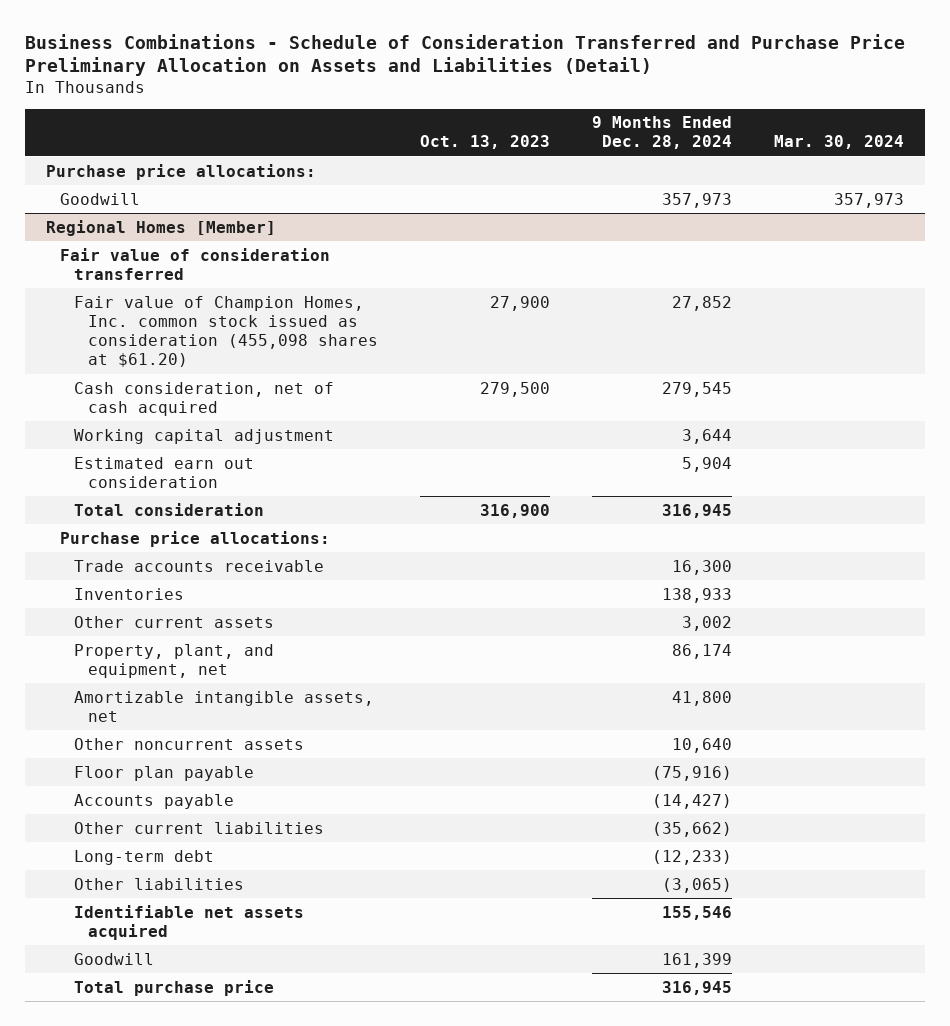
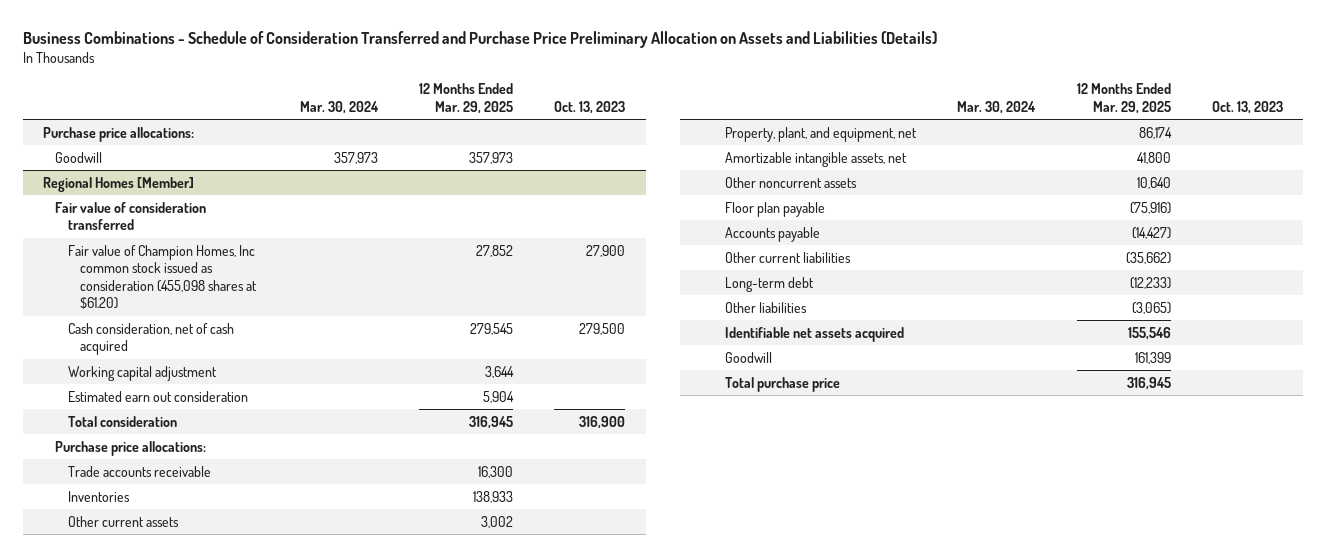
[24,33,905,77] Business Combinations - Schedule of Consideration Transferred and Purchase Price Preliminary Allocation on Assets and Liabilities (Detail) -> [22,31,937,49] Business Combinations - Schedule of Consideration Transferred and Purchase Price Preliminary Allocation on Assets and Liabilities (Details)
[592,116,733,150] 9 Months Ended Dec. 28, 2024 -> none
none -> [419,83,514,114] 12 Months Ended Mar. 29, 2025
[74,295,379,368] Fair value of Champion Homes, Inc. common stock issued as consideration (455,098 shares at $61.20) -> [67,244,258,310] Fair value of Champion Homes, Inc common stock issued as consideration (455,098 shares at $61.20)

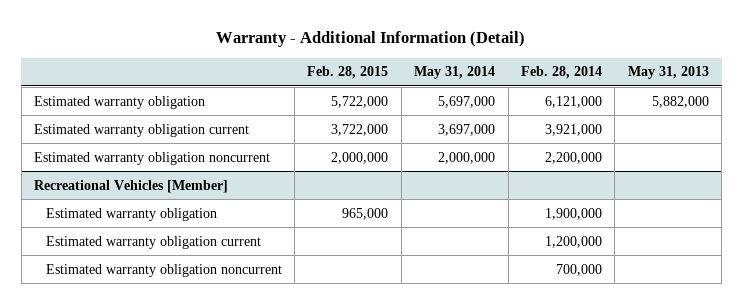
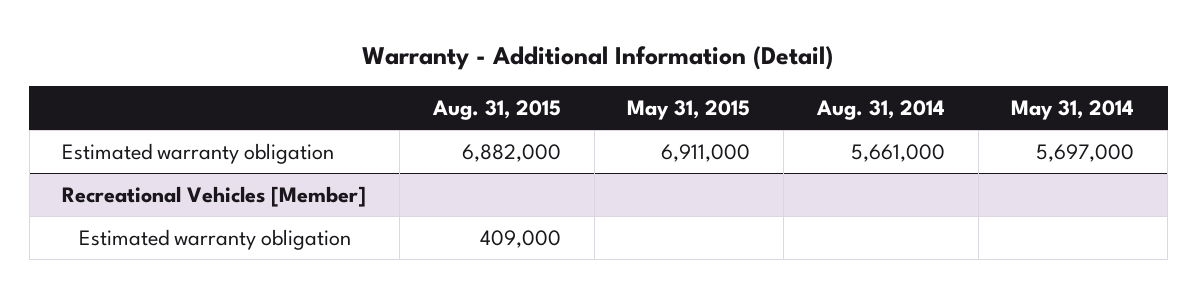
[307,66,389,80] Feb. 28, 2015 -> none
[521,66,603,80] Feb. 28, 2014 -> none
[627,66,709,80] May 31, 2013 -> none
none -> [431,99,561,120] Aug. 31, 2015
none -> [627,99,751,120] May 31, 2015
none -> [815,99,945,120] Aug. 31, 2014
[34,123,250,137] Estimated warranty obligation current -> none
[34,151,271,165] Estimated warranty obligation noncurrent -> none
[45,235,261,249] Estimated warranty obligation current -> none
[45,263,282,277] Estimated warranty obligation noncurrent -> none

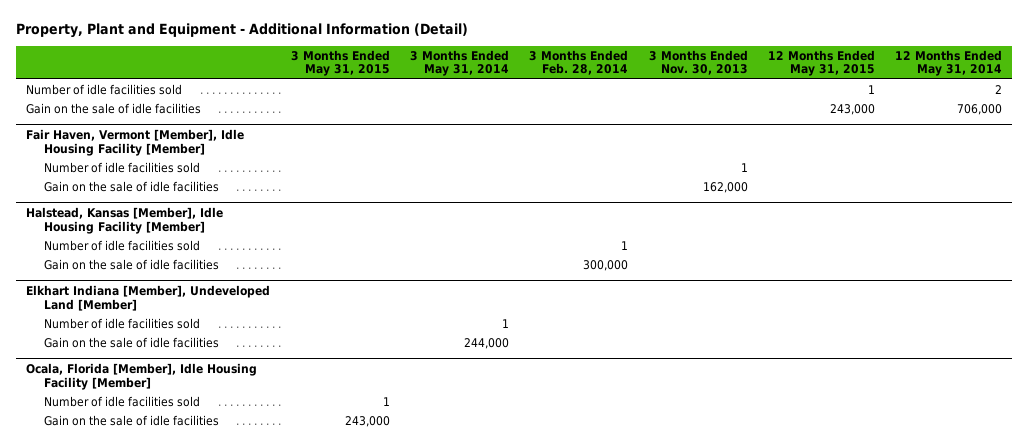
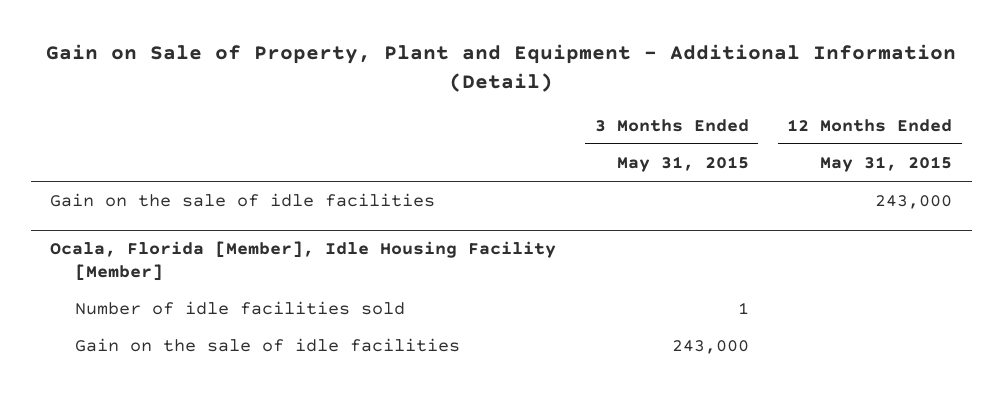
[16,23,469,39] Property, Plant and Equipment - Additional Information (Detail) -> [46,44,957,93] Gain on Sale of Property, Plant and Equipment - Additional Information (Detail)
[410,49,510,77] 3 Months Ended May 31, 2014 -> none
[529,49,629,76] 3 Months Ended Feb. 28, 2014 -> none
[648,49,748,76] 3 Months Ended Nov. 30, 2013 -> none
[895,49,1003,77] 12 Months Ended May 31, 2014 -> none
[26,83,183,95] Number of idle facilities sold -> none
[26,128,245,156] Fair Haven, Vermont [Member], Idle Housing Facility [Member] -> none
[44,161,201,173] Number of idle facilities sold -> none
[44,180,220,192] Gain on the sale of idle facilities -> none
[26,206,224,234] Halstead, Kansas [Member], Idle Housing Facility [Member] -> none
[44,239,201,251] Number of idle facilities sold -> none
[44,258,220,270] Gain on the sale of idle facilities -> none
[26,284,271,311] Elkhart Indiana [Member], Undeveloped Land [Member] -> none
[44,317,201,329] Number of idle facilities sold -> none
[44,336,220,348] Gain on the sale of idle facilities -> none

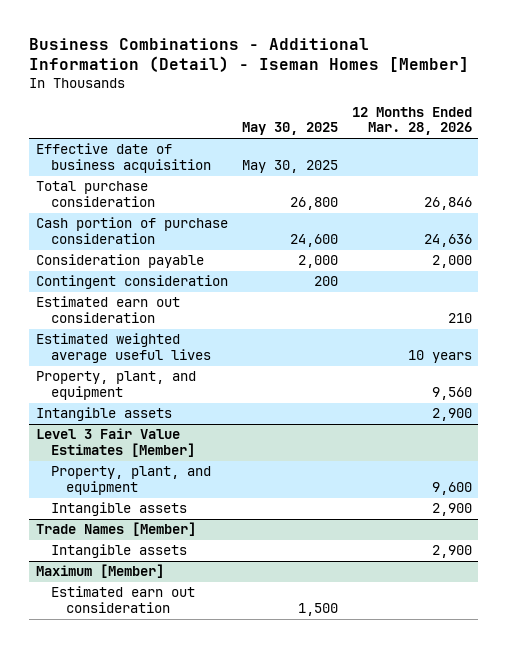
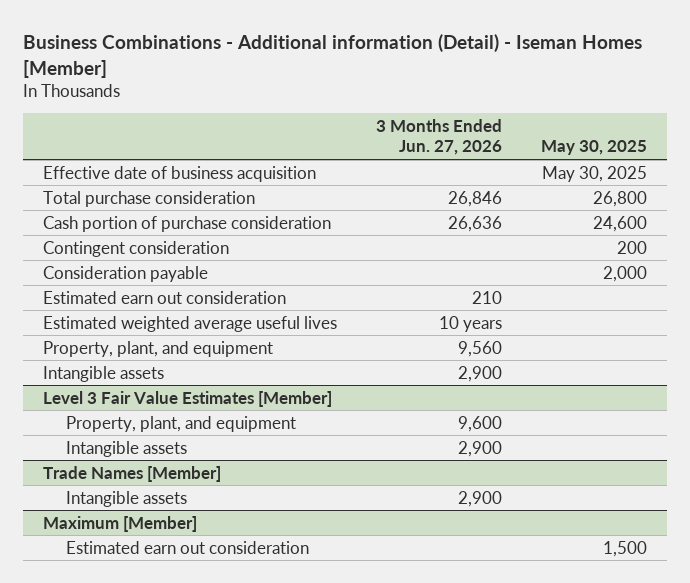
[29,37,470,73] Business Combinations - Additional Information (Detail) - Iseman Homes [Member] -> [23,34,643,78] Business Combinations - Additional information (Detail) - Iseman Homes [Member]
[351,106,472,136] 12 Months Ended Mar. 28, 2026 -> none
none -> [376,118,503,156] 3 Months Ended Jun. 27, 2026
[36,254,205,269] Consideration payable -> [43,265,209,282] Consideration payable

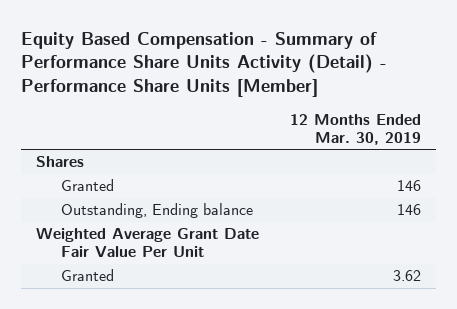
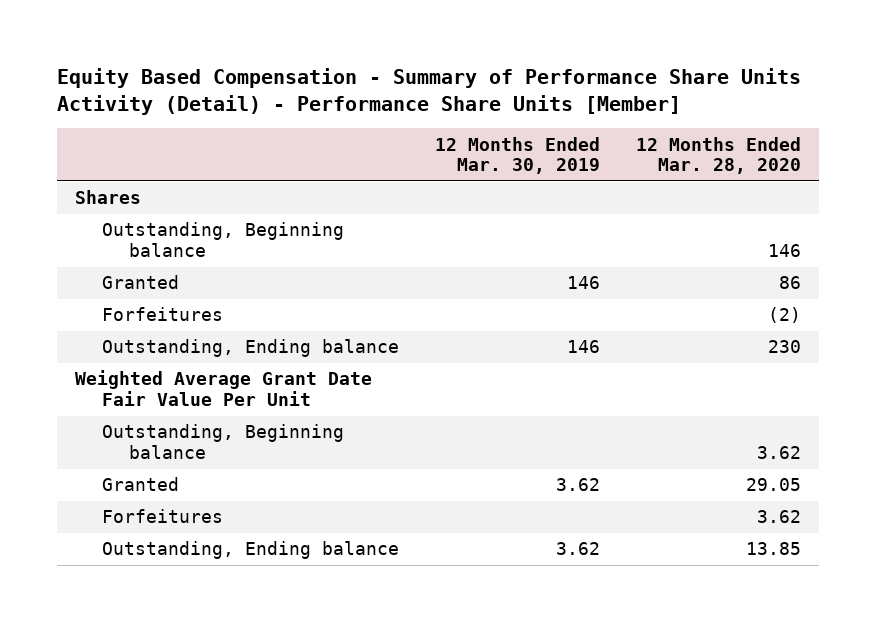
none -> [635,136,801,175] 12 Months Ended Mar. 28, 2020
none -> [101,222,344,257] Outstanding, Beginning balance
none -> [101,307,223,322] Forfeitures
none -> [101,424,344,459] Outstanding, Beginning balance
none -> [101,509,223,524] Forfeitures
none -> [101,541,399,560] Outstanding, Ending balance

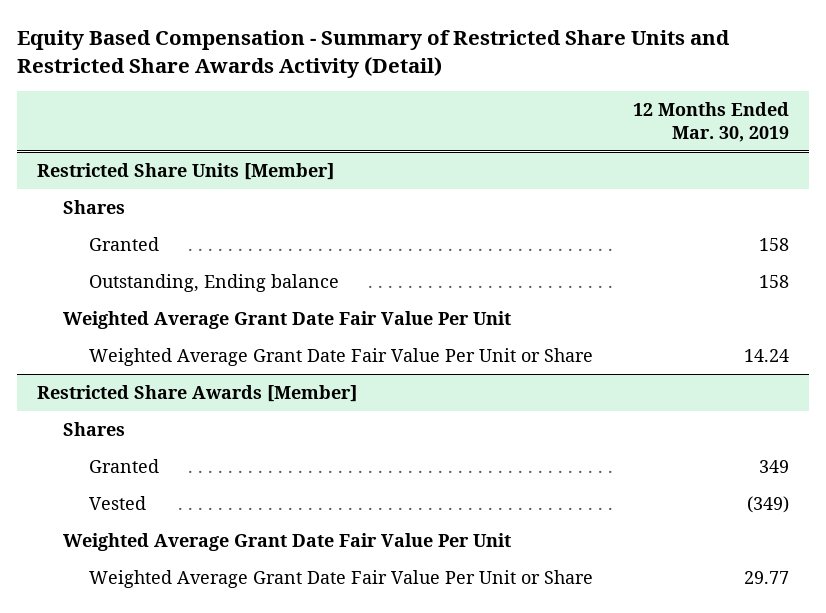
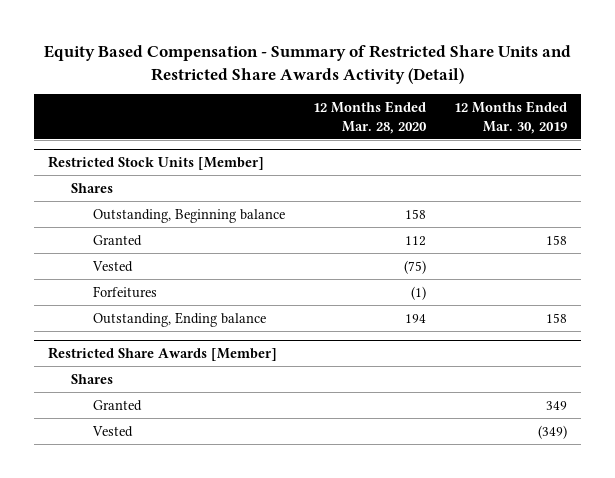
none -> [312,100,427,134] 12 Months Ended Mar. 28, 2020
[37,162,335,180] Restricted Share Units [Member] -> [48,156,265,171] Restricted Stock Units [Member]
none -> [92,208,285,223] Outstanding, Beginning balance
none -> [91,260,133,272] Vested
none -> [92,285,157,298] Forfeitures
[63,310,512,329] Weighted Average Grant Date Fair Value Per Unit -> none
[88,347,593,366] Weighted Average Grant Date Fair Value Per Unit or Share -> none
[63,532,512,551] Weighted Average Grant Date Fair Value Per Unit -> none
[88,569,593,588] Weighted Average Grant Date Fair Value Per Unit or Share -> none

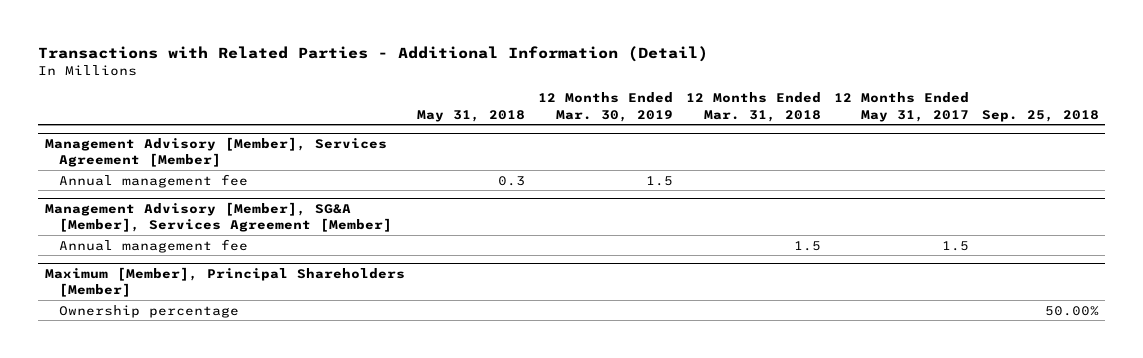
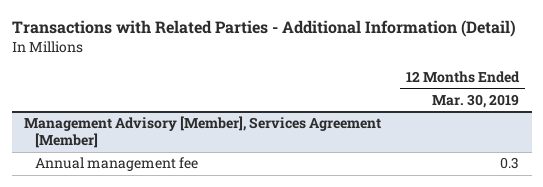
[417,109,526,122] May 31, 2018 -> none
[685,92,821,122] 12 Months Ended Mar. 31, 2018 -> none
[833,92,969,122] 12 Months Ended May 31, 2017 -> none
[981,109,1099,122] Sep. 25, 2018 -> none
[44,201,392,232] Management Advisory [Member], SG&A [Member], Services Agreement [Member] -> none
[58,238,248,253] Annual management fee -> none
[44,266,405,297] Maximum [Member], Principal Shareholders [Member] -> none
[58,304,239,318] Ownership percentage -> none
[646,175,674,186] 1.5 -> [500,157,520,170] 0.3

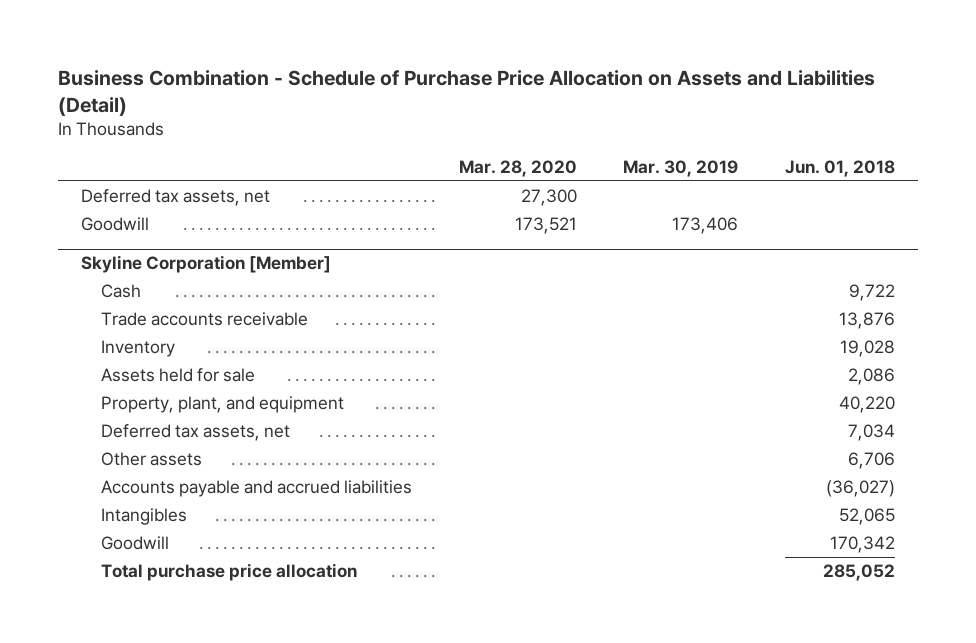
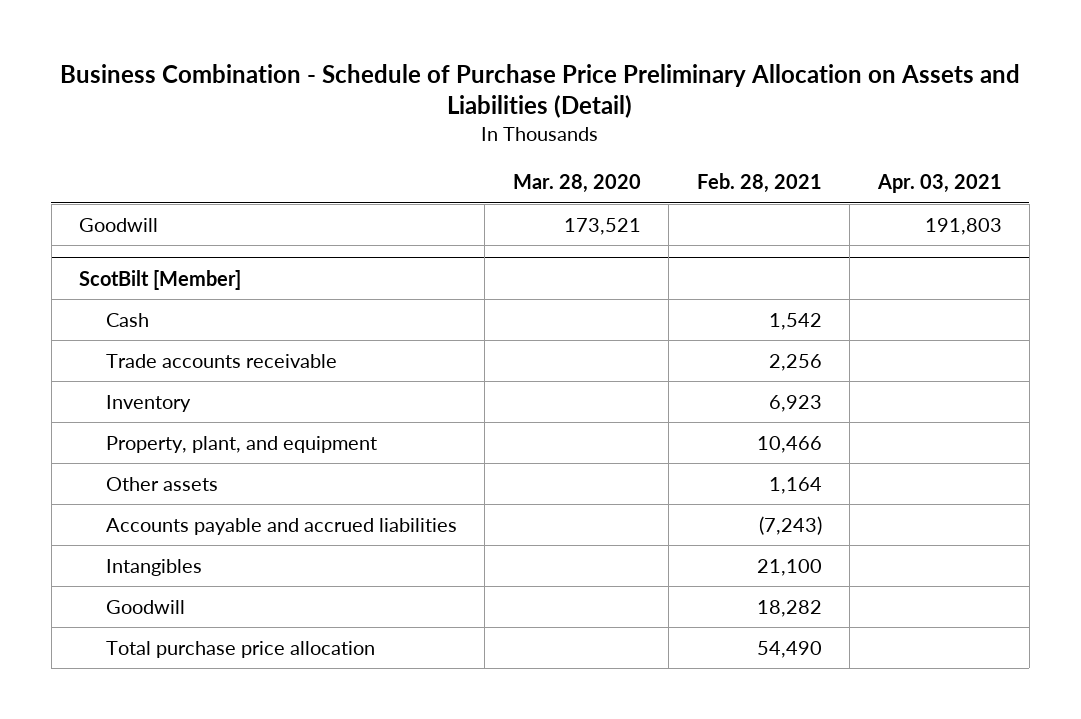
[57,69,875,116] Business Combination - Schedule of Purchase Price Allocation on Assets and Liabilities (Detail) -> [60,63,1021,119] Business Combination - Schedule of Purchase Price Preliminary Allocation on Assets and Liabilities (Detail)
[623,159,739,177] Mar. 30, 2019 -> none
[784,159,895,177] Jun. 01, 2018 -> none
none -> [696,173,822,194] Feb. 28, 2021
none -> [876,174,1002,194] Apr. 03, 2021
[80,189,270,207] Deferred tax assets, net -> none
[80,255,331,274] Skyline Corporation [Member] -> none
[101,284,142,299] Cash -> none
[101,312,309,327] Trade accounts receivable -> none
[101,340,176,358] Inventory -> none
[101,368,256,383] Assets held for sale -> none
[101,396,345,414] Property, plant, and equipment -> none
[101,424,291,442] Deferred tax assets, net -> none
[101,452,203,467] Other assets -> none
[101,480,413,498] Accounts payable and accrued liabilities -> none
[101,508,188,526] Intangibles -> none
[101,536,170,551] Goodwill -> none
[101,563,358,582] Total purchase price allocation -> none
none -> [79,269,242,290] ScotBilt [Member]
none -> [105,312,149,327] Cash
none -> [105,353,337,368] Trade accounts receivable
none -> [105,394,191,412] Inventory
none -> [105,435,377,453] Property, plant, and equipment
none -> [105,476,218,491] Other assets
none -> [105,517,457,535] Accounts payable and accrued liabilities
none -> [105,558,202,576] Intangibles
none -> [105,599,185,614] Goodwill
none -> [105,640,375,658] Total purchase price allocation

